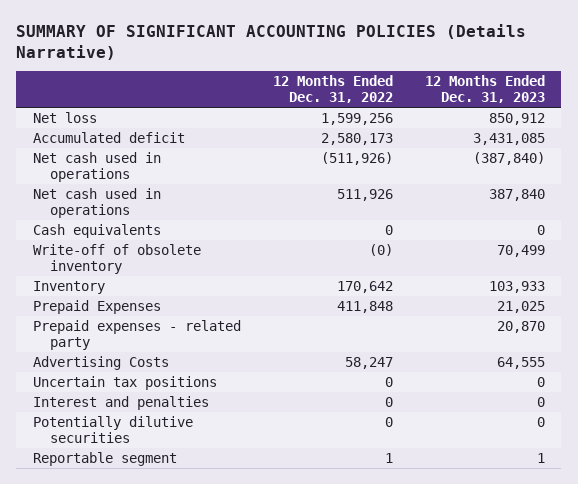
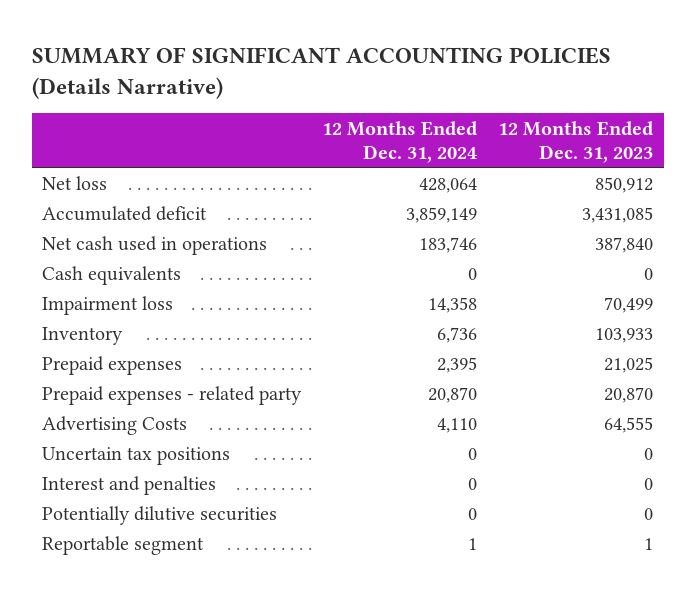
[272,75,393,103] 12 Months Ended Dec. 31, 2022 -> none
none -> [322,120,478,164] 12 Months Ended Dec. 31, 2024
[32,151,161,182] Net cash used in operations -> none
[32,243,201,274] Write-off of obsolete inventory -> [42,296,174,316] Impairment loss
[32,299,161,314] Prepaid Expenses -> [42,356,183,376] Prepaid expenses

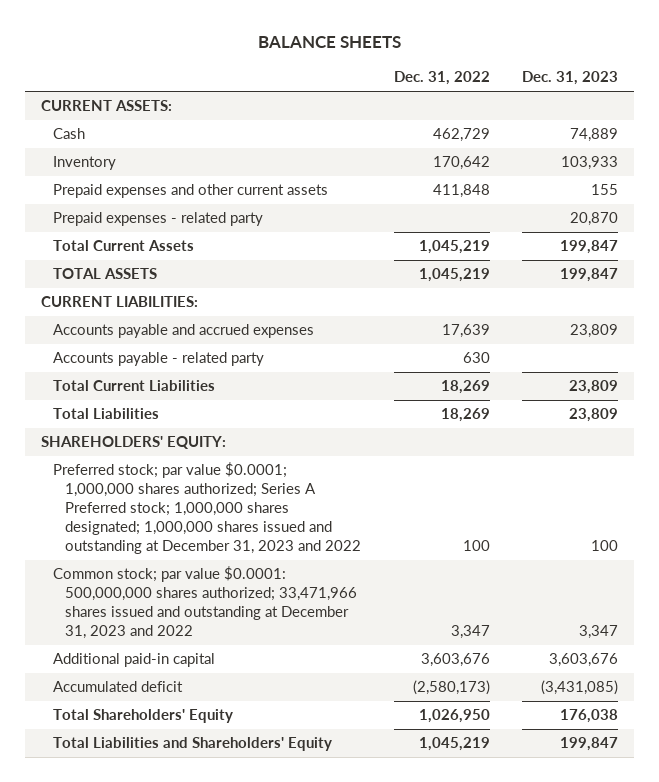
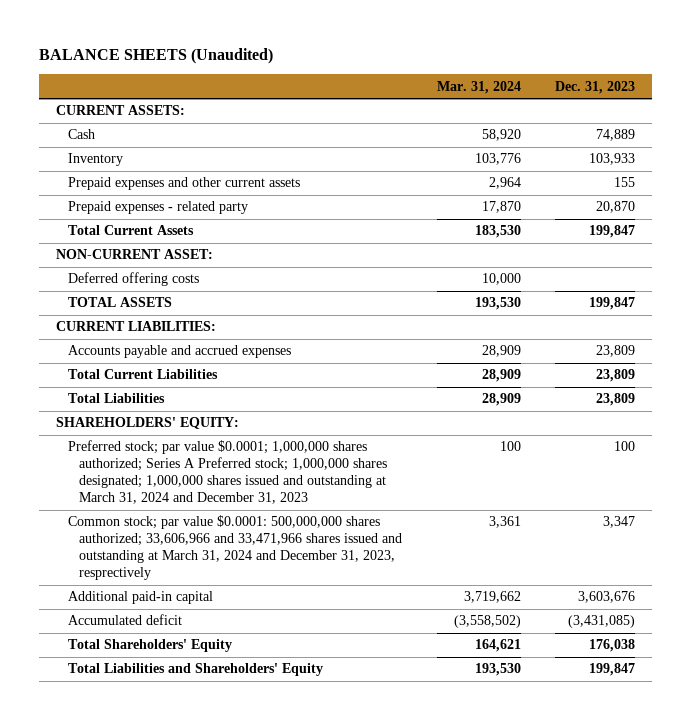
[257,36,401,49] BALANCE SHEETS -> [39,48,274,65] BALANCE SHEETS (Unaudited)
[393,71,490,86] Dec. 31, 2022 -> none
none -> [436,80,521,94] Mar. 31, 2024
none -> [56,249,214,260] NON-CURRENT ASSET:
none -> [67,272,199,287] Deferred offering costs
[52,352,264,367] Accounts payable - related party -> none
[52,462,361,555] Preferred stock; par value $0.0001; 1,000,000 shares authorized; Series A Preferred stock; 1,000,000 shares designated; 1,000,000 shares issued and outstanding at December 31, 2023 and 2022 -> [67,440,388,505] Preferred stock; par value $0.0001; 1,000,000 shares authorized; Series A Preferred stock; 1,000,000 shares designated; 1,000,000 shares issued and outstanding at March 31, 2024 and December 31, 2023
[52,566,357,640] Common stock; par value $0.0001: 500,000,000 shares authorized; 33,471,966 shares issued and outstanding at December 31, 2023 and 2022 -> [67,515,403,581] Common stock; par value $0.0001: 500,000,000 shares authorized; 33,606,966 and 33,471,966 shares issued and outstanding at March 31, 2024 and December 31, 2023, resprectively

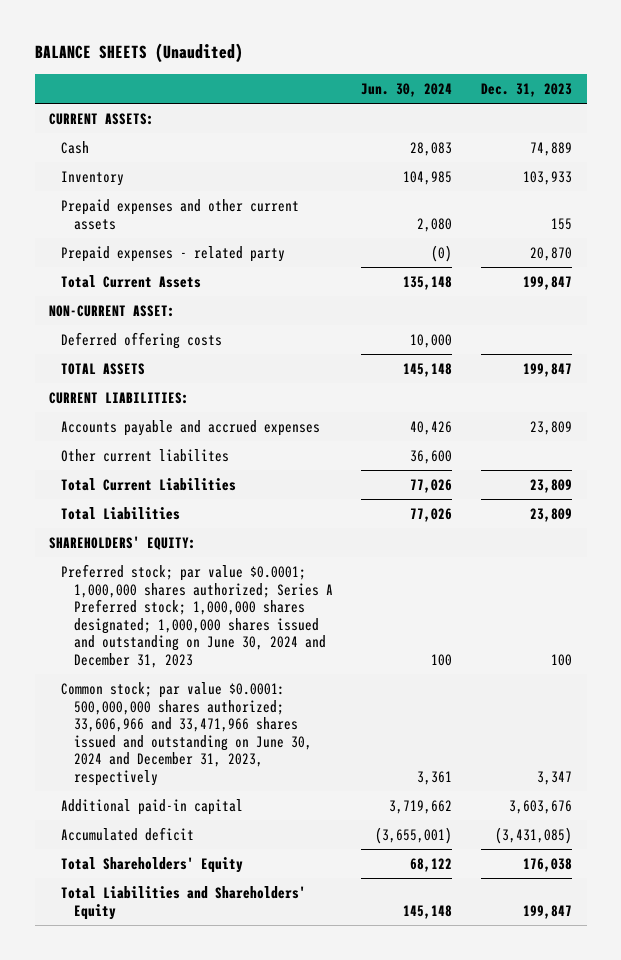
[436,80,521,94] Mar. 31, 2024 -> none
none -> [361,82,453,97] Jun. 30, 2024
none -> [61,449,230,463] Other current liabilites
[67,440,388,505] Preferred stock; par value $0.0001; 1,000,000 shares authorized; Series A Preferred stock; 1,000,000 shares designated; 1,000,000 shares issued and outstanding at March 31, 2024 and December 31, 2023 -> [61,564,333,668] Preferred stock; par value $0.0001; 1,000,000 shares authorized; Series A Preferred stock; 1,000,000 shares designated; 1,000,000 shares issued and outstanding on June 30, 2024 and December 31, 2023
[67,515,403,581] Common stock; par value $0.0001: 500,000,000 shares authorized; 33,606,966 and 33,471,966 shares issued and outstanding at March 31, 2024 and December 31, 2023, resprectively -> [61,682,312,786] Common stock; par value $0.0001: 500,000,000 shares authorized; 33,606,966 and 33,471,966 shares issued and outstanding on June 30, 2024 and December 31, 2023, respectively

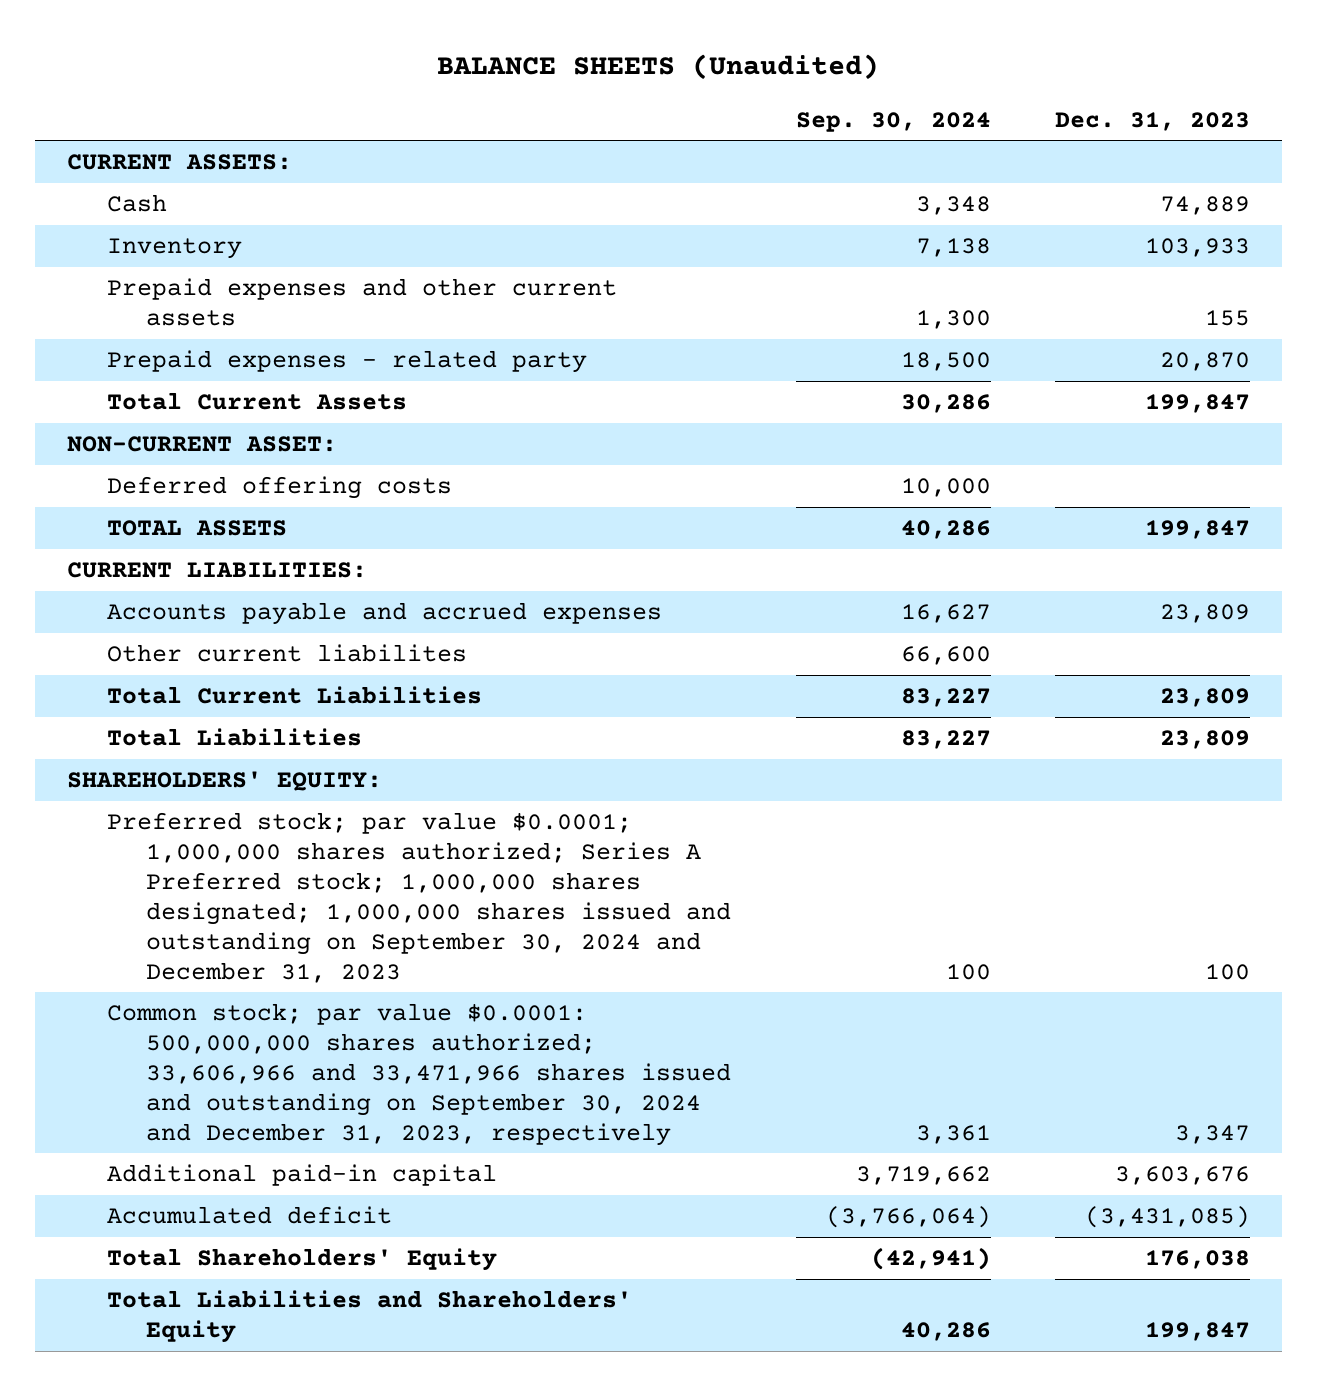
[361,82,453,97] Jun. 30, 2024 -> none
none -> [795,111,991,132] Sep. 30, 2024
[61,564,333,668] Preferred stock; par value $0.0001; 1,000,000 shares authorized; Series A Preferred stock; 1,000,000 shares designated; 1,000,000 shares issued and outstanding on June 30, 2024 and December 31, 2023 -> [106,812,732,983] Preferred stock; par value $0.0001; 1,000,000 shares authorized; Series A Preferred stock; 1,000,000 shares designated; 1,000,000 shares issued and outstanding on September 30, 2024 and December 31, 2023
[61,682,312,786] Common stock; par value $0.0001: 500,000,000 shares authorized; 33,606,966 and 33,471,966 shares issued and outstanding on June 30, 2024 and December 31, 2023, respectively -> [106,1003,732,1146] Common stock; par value $0.0001: 500,000,000 shares authorized; 33,606,966 and 33,471,966 shares issued and outstanding on September 30, 2024 and December 31, 2023, respectively

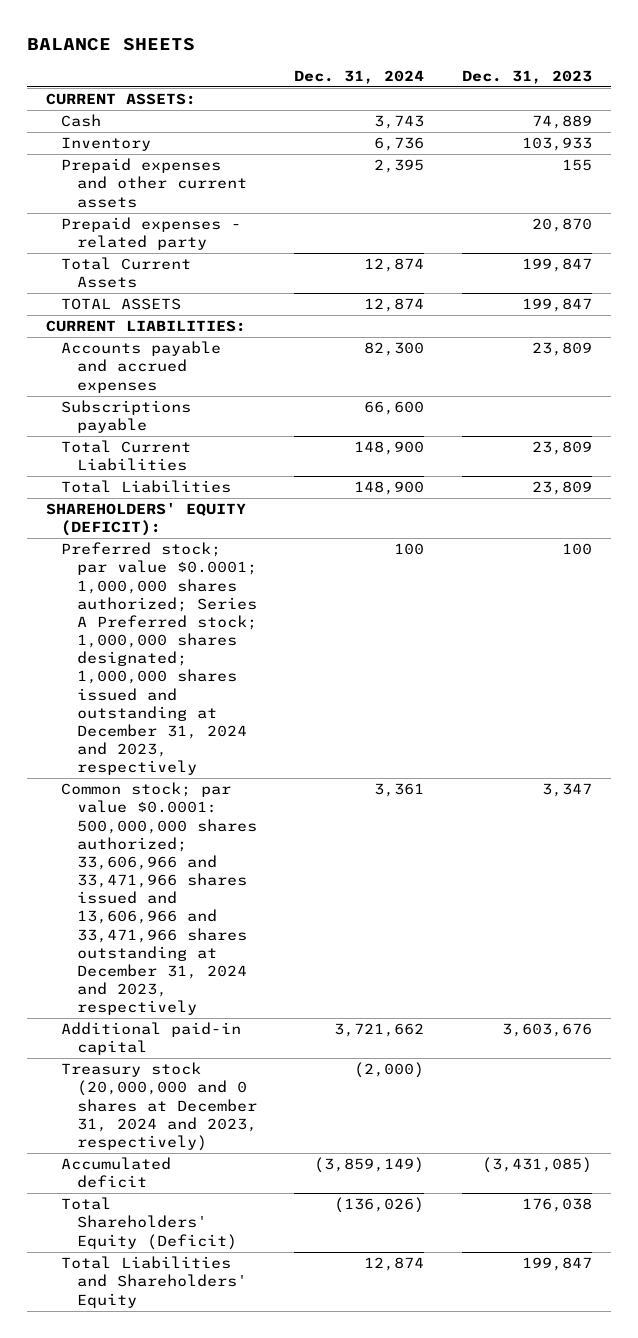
[437,53,880,80] BALANCE SHEETS (Unaudited) -> [27,37,196,51] BALANCE SHEETS
[795,111,991,132] Sep. 30, 2024 -> none
none -> [294,69,425,84] Dec. 31, 2024
[66,436,337,453] NON-CURRENT ASSET: -> none
[106,476,452,500] Deferred offering costs -> none
[106,644,467,663] Other current liabilites -> none
none -> [61,400,192,434] Subscriptions payable
[66,771,382,792] SHAREHOLDERS' EQUITY: -> [45,503,246,537] SHAREHOLDERS' EQUITY (DEFICIT):
[106,812,732,983] Preferred stock; par value $0.0001; 1,000,000 shares authorized; Series A Preferred stock; 1,000,000 shares designated; 1,000,000 shares issued and outstanding on September 30, 2024 and December 31, 2023 -> [61,542,257,776] Preferred stock; par value $0.0001; 1,000,000 shares authorized; Series A Preferred stock; 1,000,000 shares designated; 1,000,000 shares issued and outstanding at December 31, 2024 and 2023, respectively
[106,1003,732,1146] Common stock; par value $0.0001: 500,000,000 shares authorized; 33,606,966 and 33,471,966 shares issued and outstanding on September 30, 2024 and December 31, 2023, respectively -> [61,782,257,1016] Common stock; par value $0.0001: 500,000,000 shares authorized; 33,606,966 and 33,471,966 shares issued and 13,606,966 and 33,471,966 shares outstanding at December 31, 2024 and 2023, respectively
none -> [61,1062,257,1151] Treasury stock (20,000,000 and 0 shares at December 31, 2024 and 2023, respectively)
[106,1248,497,1272] Total Shareholders' Equity -> [61,1197,237,1250] Total Shareholders' Equity (Deficit)

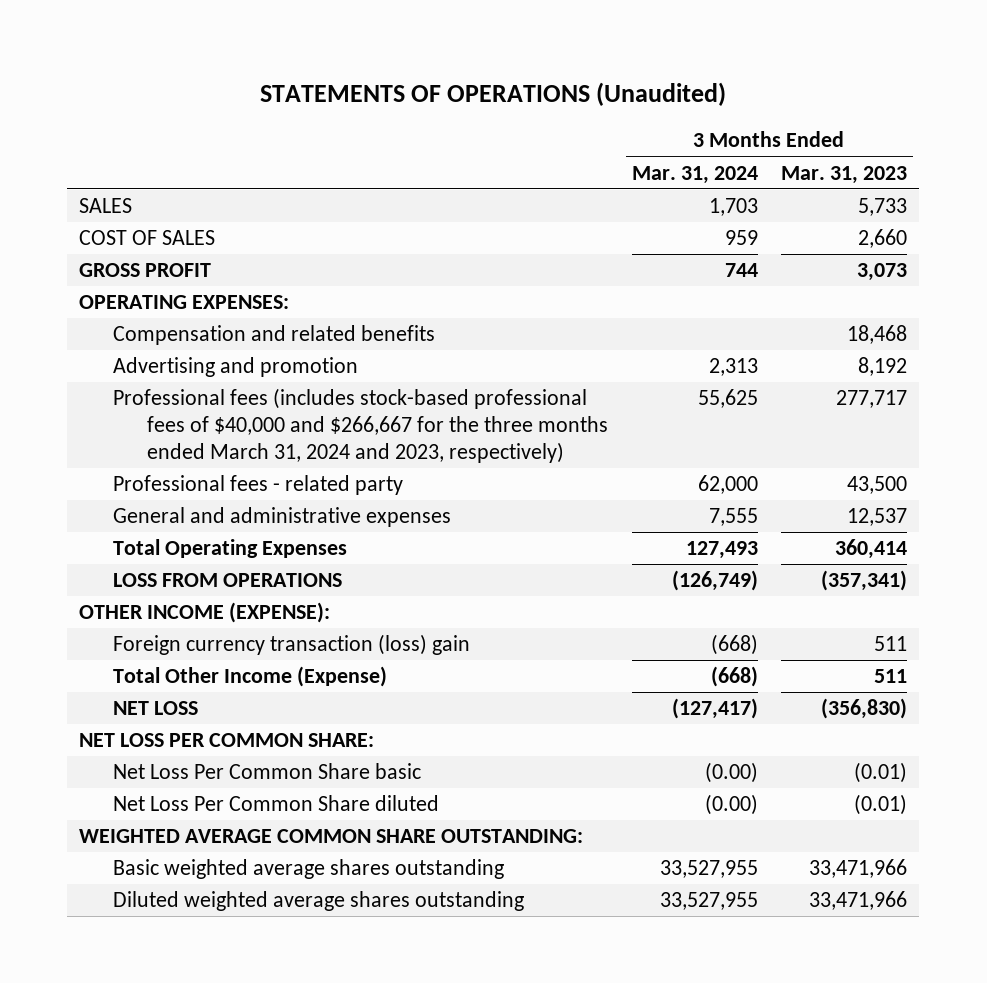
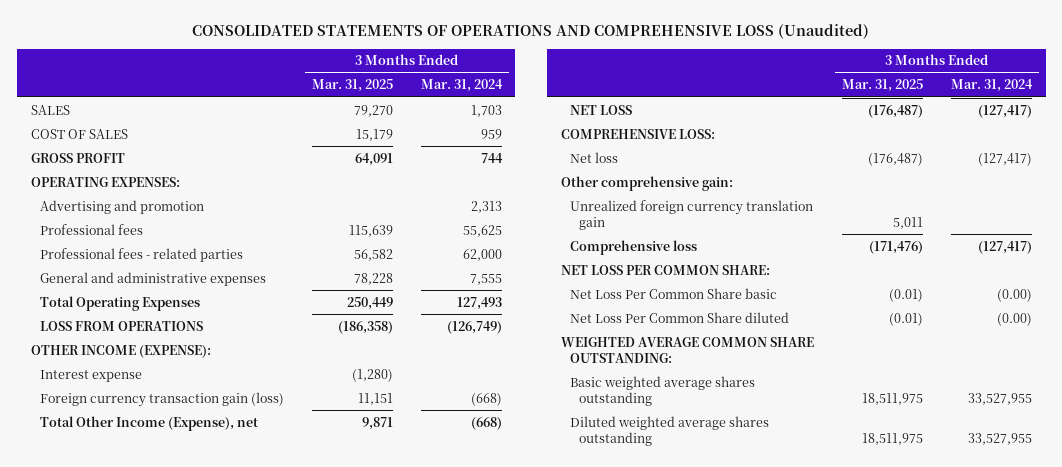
[260,81,727,106] STATEMENTS OF OPERATIONS (Unaudited) -> [192,24,870,40] CONSOLIDATED STATEMENTS OF OPERATIONS AND COMPREHENSIVE LOSS (Unaudited)
[781,165,908,184] Mar. 31, 2023 -> none
none -> [311,79,393,93] Mar. 31, 2025
[113,325,436,346] Compensation and related benefits -> none
[113,388,608,463] Professional fees (includes stock-based professional fees of $40,000 and $266,667 for the three months ended March 31, 2024 and 2023, respectively) -> [39,223,143,235] Professional fees
[113,475,404,496] Professional fees - related party -> [39,247,243,262] Professional fees - related parties
none -> [39,369,142,382] Interest expense
[113,634,471,656] Foreign currency transaction (loss) gain -> [39,391,284,407] Foreign currency transaction gain (loss)
[113,666,388,688] Total Other Income (Expense) -> [39,415,258,431] Total Other Income (Expense), net
none -> [560,128,715,139] COMPREHENSIVE LOSS:
none -> [570,151,619,163] Net loss
none -> [560,175,733,191] Other comprehensive gain:
none -> [570,199,814,230] Unrealized foreign currency translation gain
none -> [570,239,698,255] Comprehensive loss

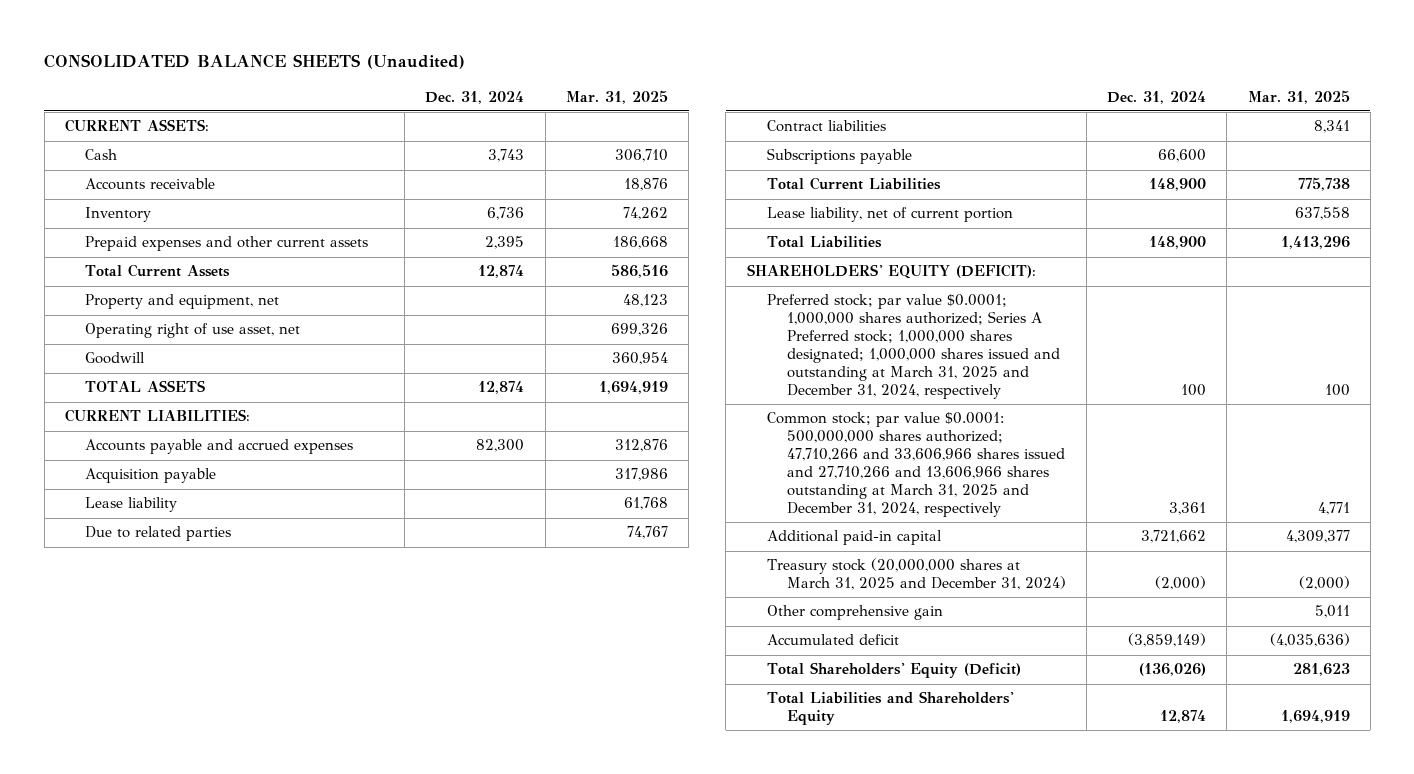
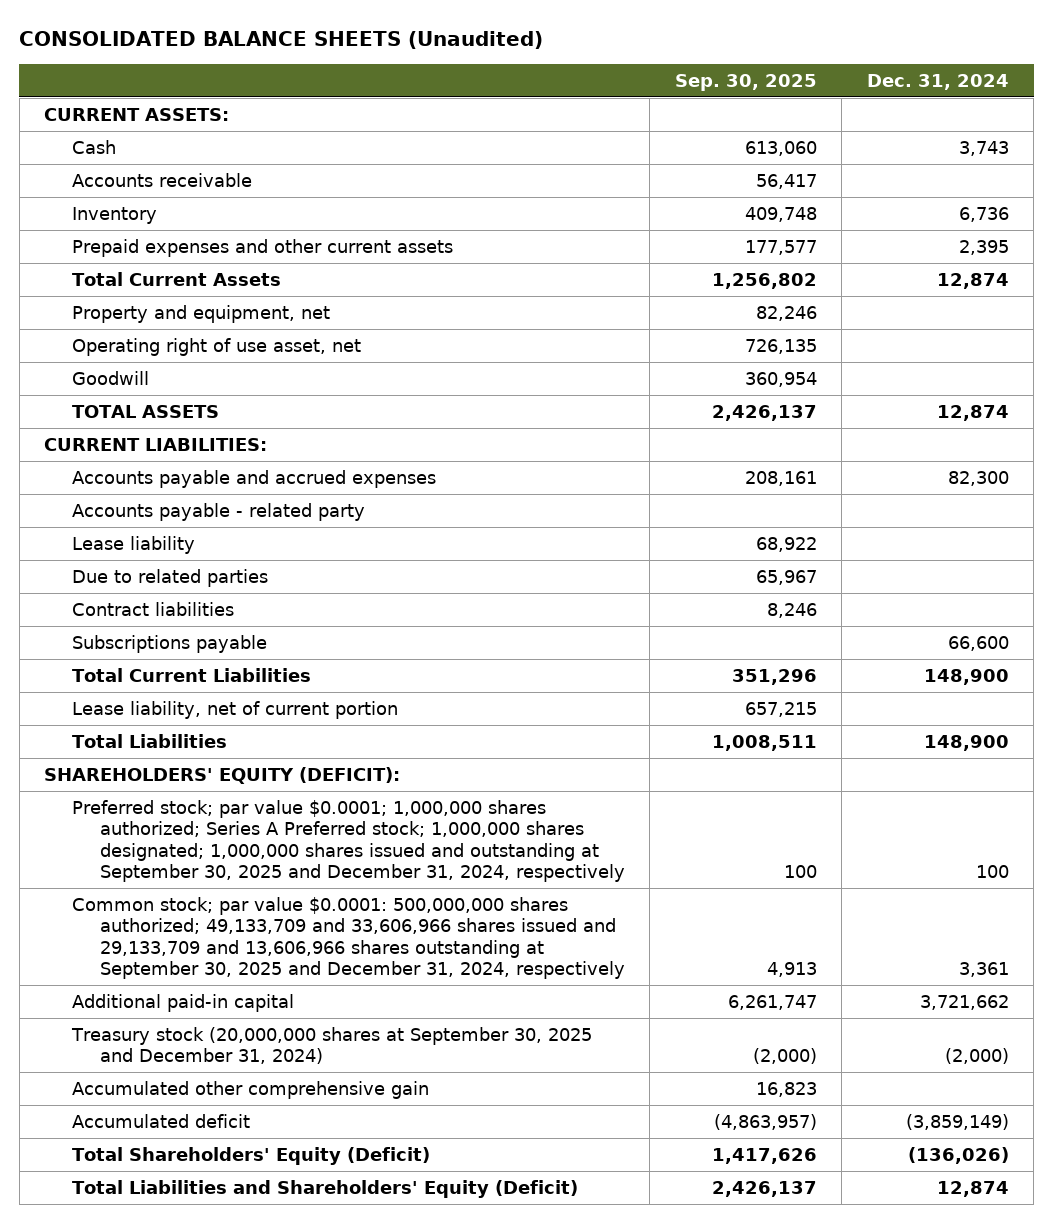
[565,89,668,104] Mar. 31, 2025 -> none
none -> [674,73,817,91] Sep. 30, 2025
[84,468,216,484] Acquisition payable -> none
none -> [71,502,365,521] Accounts payable - related party
[766,294,1060,399] Preferred stock; par value $0.0001; 1,000,000 shares authorized; Series A Preferred stock; 1,000,000 shares designated; 1,000,000 shares issued and outstanding at March 31, 2025 and December 31, 2024, respectively -> [71,799,625,883] Preferred stock; par value $0.0001; 1,000,000 shares authorized; Series A Preferred stock; 1,000,000 shares designated; 1,000,000 shares issued and outstanding at September 30, 2025 and December 31, 2024, respectively
[766,412,1065,517] Common stock; par value $0.0001: 500,000,000 shares authorized; 47,710,266 and 33,606,966 shares issued and 27,710,266 and 13,606,966 shares outstanding at March 31, 2025 and December 31, 2024, respectively -> [71,896,625,980] Common stock; par value $0.0001: 500,000,000 shares authorized; 49,133,709 and 33,606,966 shares issued and 29,133,709 and 13,606,966 shares outstanding at September 30, 2025 and December 31, 2024, respectively
[766,558,1066,591] Treasury stock (20,000,000 shares at March 31, 2025 and December 31, 2024) -> [70,1026,592,1065] Treasury stock (20,000,000 shares at September 30, 2025 and December 31, 2024)
[766,605,943,621] Other comprehensive gain -> [71,1080,429,1099] Accumulated other comprehensive gain
[766,691,1014,726] Total Liabilities and Shareholders' Equity -> [71,1179,578,1198] Total Liabilities and Shareholders' Equity (Deficit)

